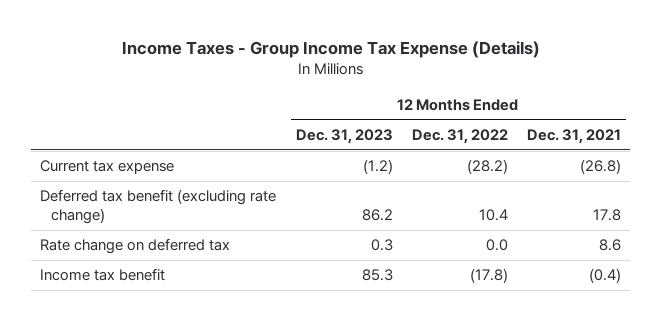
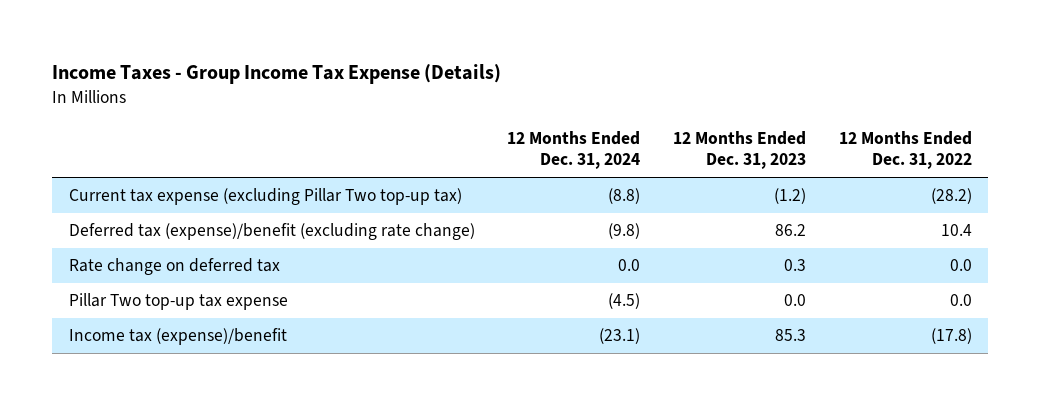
[526,128,621,144] Dec. 31, 2021 -> none
none -> [507,130,641,170] 12 Months Ended Dec. 31, 2024
[40,160,175,175] Current tax expense -> [68,188,462,206] Current tax expense (excluding Pillar Two top-up tax)
[40,189,277,224] Deferred tax benefit (excluding rate change) -> [68,223,475,241] Deferred tax (expense)/benefit (excluding rate change)
none -> [68,293,288,311] Pillar Two top-up tax expense
[40,268,166,282] Income tax benefit -> [68,328,287,346] Income tax (expense)/benefit

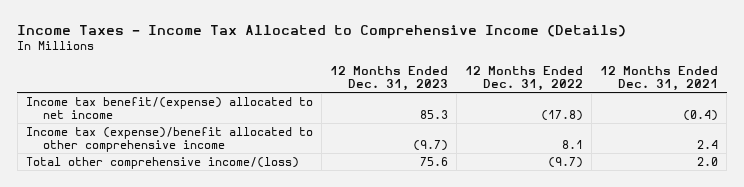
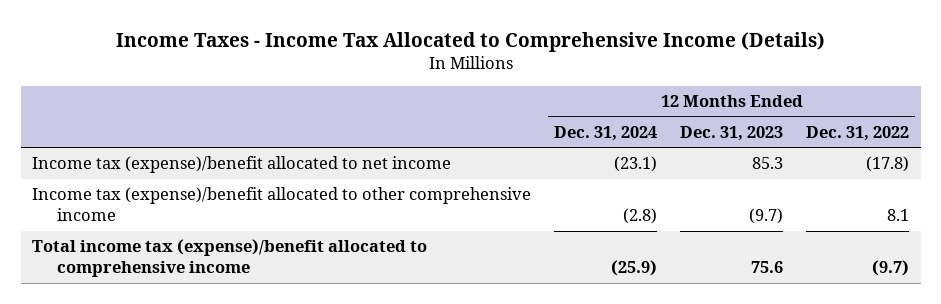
[600,65,719,92] 12 Months Ended Dec. 31, 2021 -> none
none -> [554,125,658,141] Dec. 31, 2024
[25,97,313,120] Income tax benefit/(expense) allocated to net income -> [32,156,452,174] Income tax (expense)/benefit allocated to net income
[25,157,299,170] Total other comprehensive income/(loss) -> [32,239,428,278] Total income tax (expense)/benefit allocated to comprehensive income

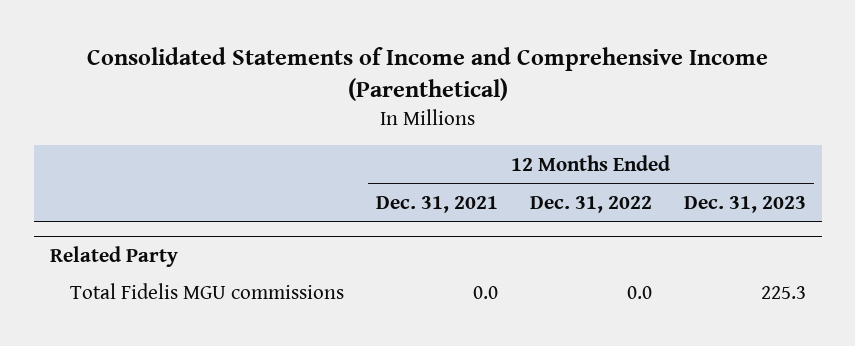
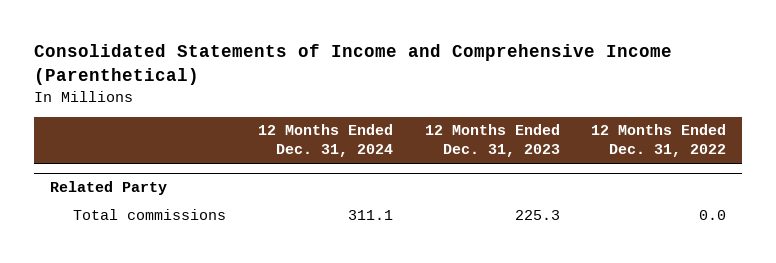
[375,195,498,213] Dec. 31, 2021 -> none
none -> [257,124,393,158] 12 Months Ended Dec. 31, 2024
[69,283,344,300] Total Fidelis MGU commissions -> [72,208,226,220] Total commissions

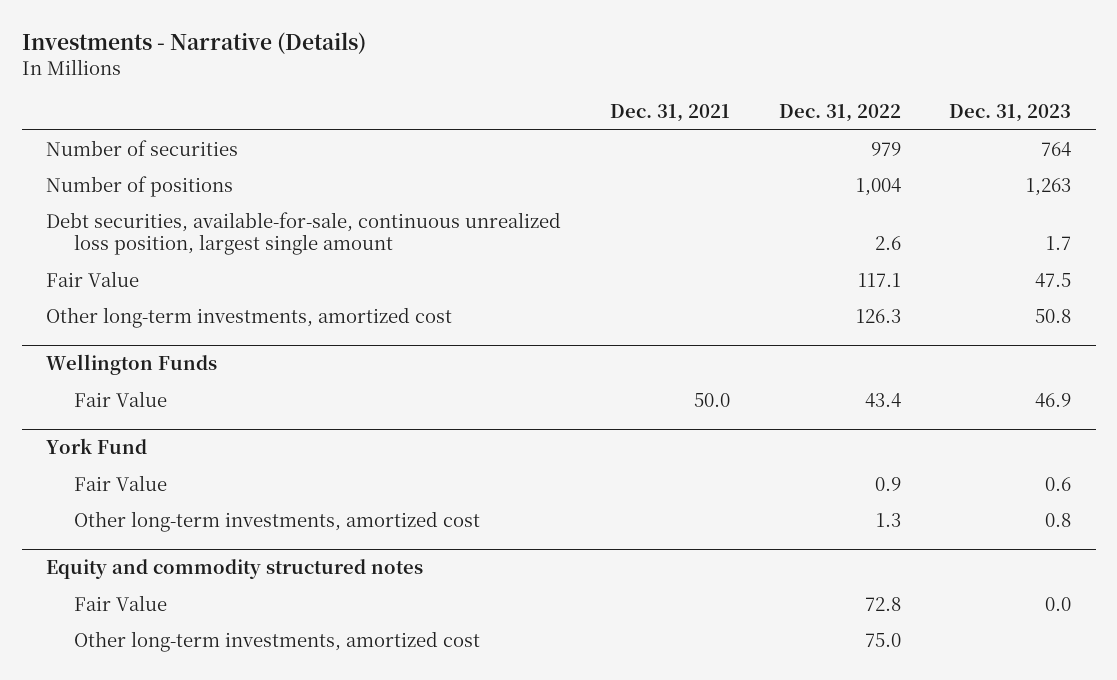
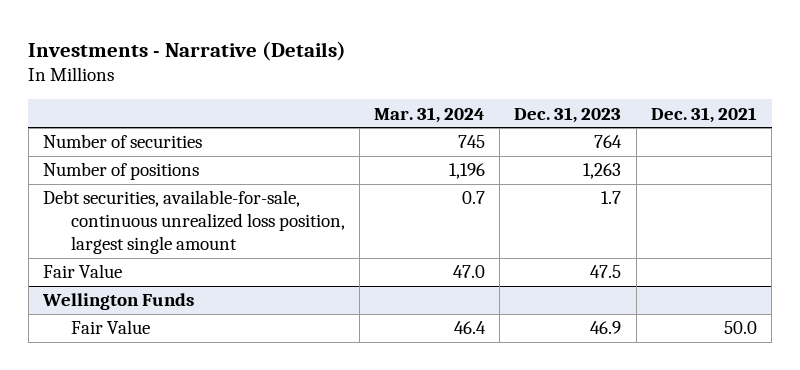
[778,104,901,123] Dec. 31, 2022 -> none
none -> [374,106,486,123] Mar. 31, 2024
[45,306,452,328] Other long-term investments, amortized cost -> none
[45,438,147,455] York Fund -> none
[73,474,167,491] Fair Value -> none
[73,510,480,532] Other long-term investments, amortized cost -> none
[45,559,423,580] Equity and commodity structured notes -> none
[73,594,167,611] Fair Value -> none
[73,630,480,652] Other long-term investments, amortized cost -> none

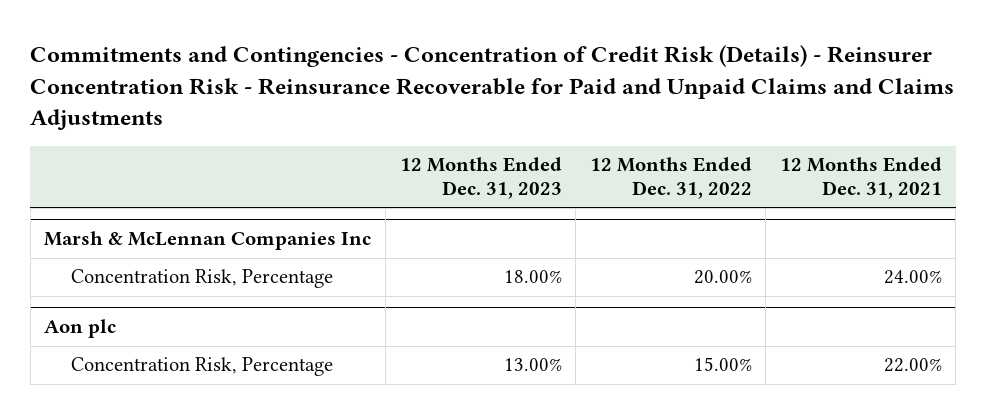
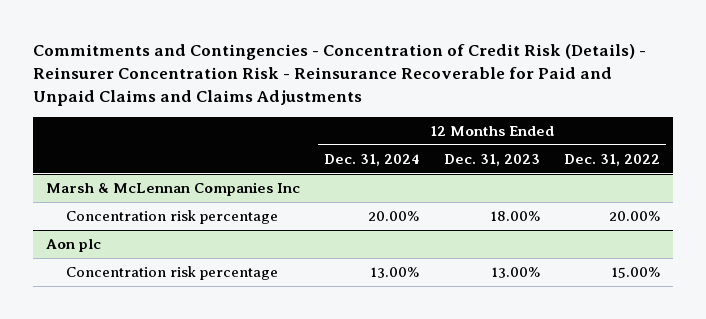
[779,157,942,200] 12 Months Ended Dec. 31, 2021 -> none
none -> [324,153,420,166] Dec. 31, 2024
[70,269,333,289] Concentration Risk, Percentage -> [65,210,278,225] Concentration risk percentage
[70,357,333,377] Concentration Risk, Percentage -> [65,266,278,281] Concentration risk percentage

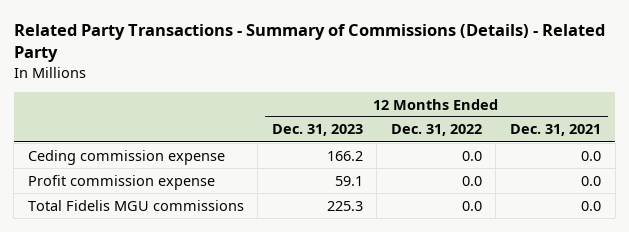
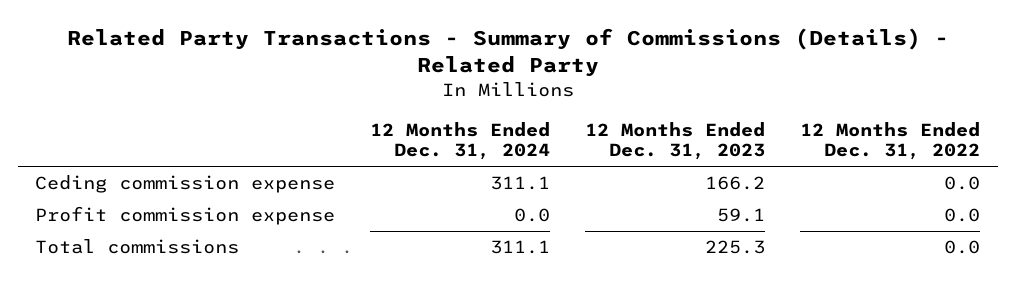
[509,124,601,137] Dec. 31, 2021 -> none
none -> [370,121,551,161] 12 Months Ended Dec. 31, 2024
[27,199,244,211] Total Fidelis MGU commissions -> [35,239,240,255] Total commissions

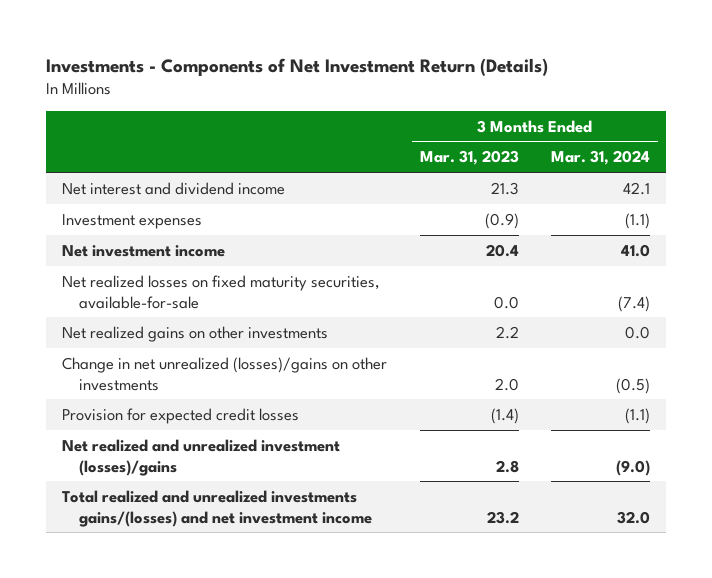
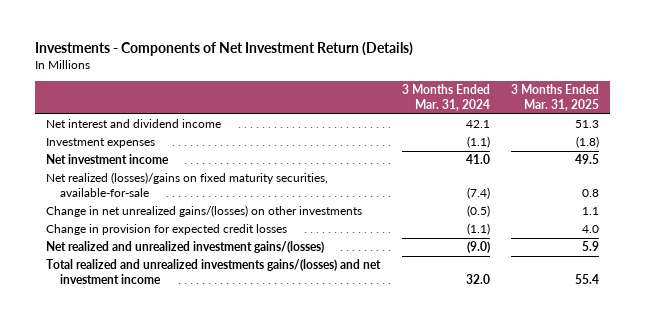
[419,150,519,166] Mar. 31, 2023 -> none
none -> [511,84,600,111] 3 Months Ended Mar. 31, 2025
[62,325,329,342] Net realized gains on other investments -> none
[62,274,381,309] Net realized losses on fixed maturity securities, available-for-sale -> [45,172,328,197] Net realized (losses)/gains on fixed maturity securities, available-for-sale
[62,356,388,391] Change in net unrealized (losses)/gains on other investments -> [45,205,362,218] Change in net unrealized gains/(losses) on other investments
[62,407,300,424] Provision for expected credit losses -> [45,224,287,236] Change in provision for expected credit losses
[62,438,341,476] Net realized and unrealized investment (losses)/gains -> [45,241,324,254] Net realized and unrealized investment gains/(losses)

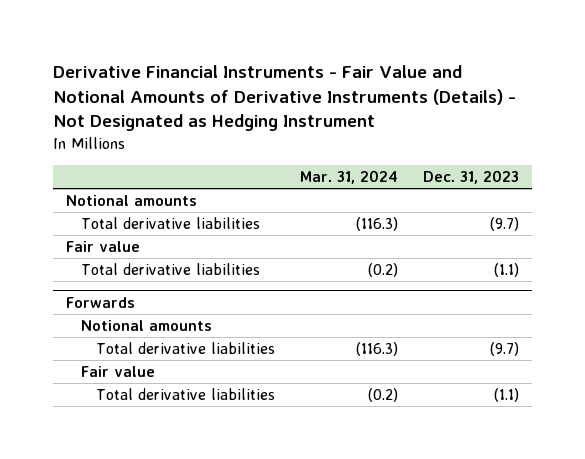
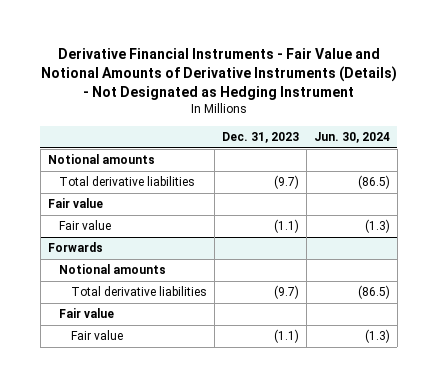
[300,170,399,185] Mar. 31, 2024 -> none
none -> [313,131,390,143] Jun. 30, 2024
[80,263,260,276] Total derivative liabilities -> [59,220,112,231] Fair value
[95,388,275,401] Total derivative liabilities -> [70,330,123,341] Fair value

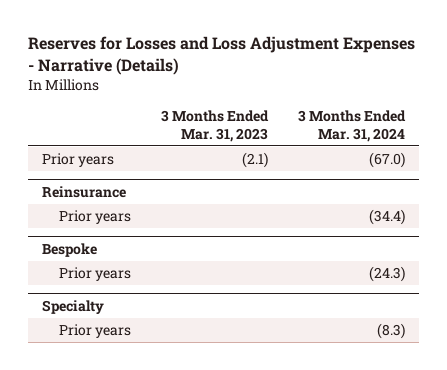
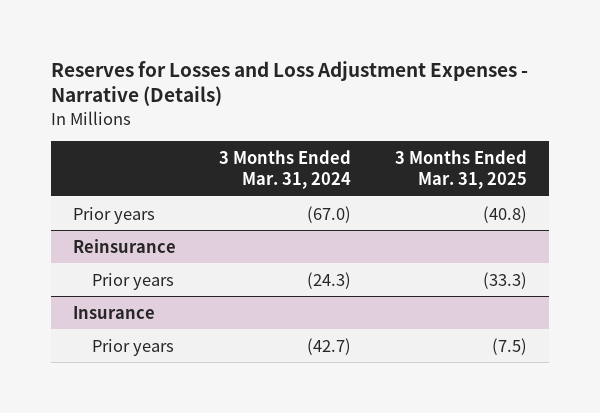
[160,110,269,142] 3 Months Ended Mar. 31, 2023 -> none
none -> [395,149,528,190] 3 Months Ended Mar. 31, 2025
[59,210,132,225] Prior years -> none
[42,242,98,257] Bespoke -> none
[42,299,105,314] Specialty -> [72,305,155,319] Insurance
[376,323,405,340] (8.3) -> [307,337,352,355] (42.7)

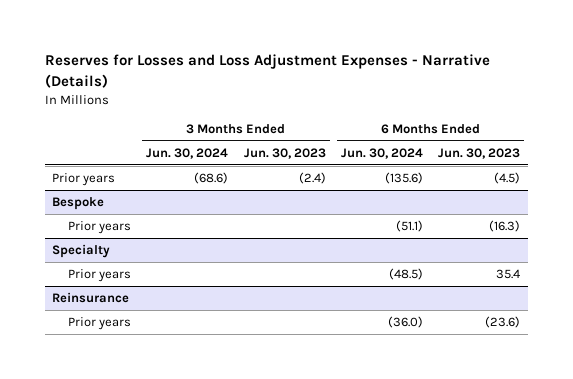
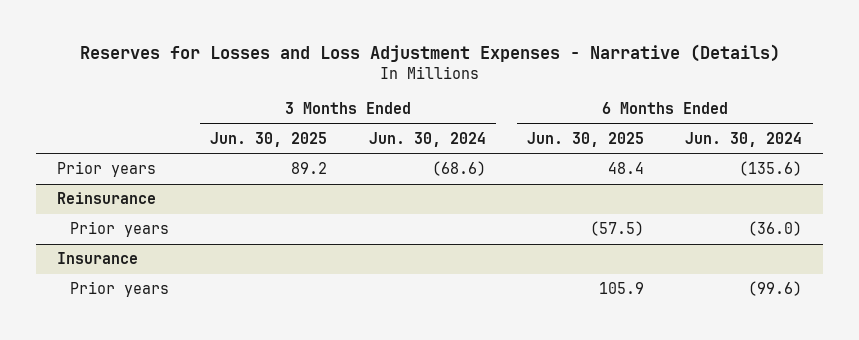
[243,147,326,159] Jun. 30, 2023 -> none
[438,147,521,159] Jun. 30, 2023 -> none
none -> [210,131,328,147] Jun. 30, 2025
none -> [526,131,644,147] Jun. 30, 2025
[52,197,105,211] Bespoke -> none
[67,221,131,235] Prior years -> none
[52,244,111,259] Specialty -> none
[67,269,131,283] Prior years -> none
none -> [56,252,138,265] Insurance
none -> [69,281,169,298] Prior years

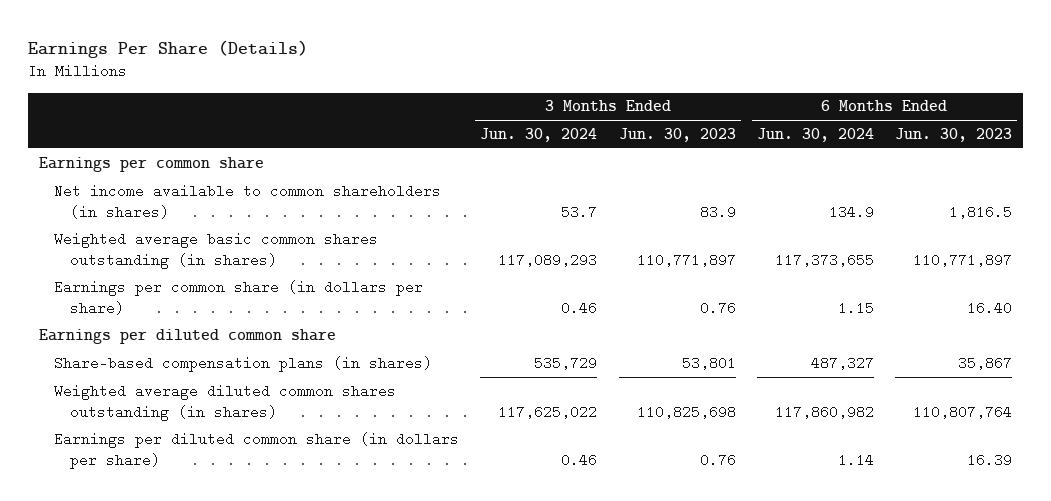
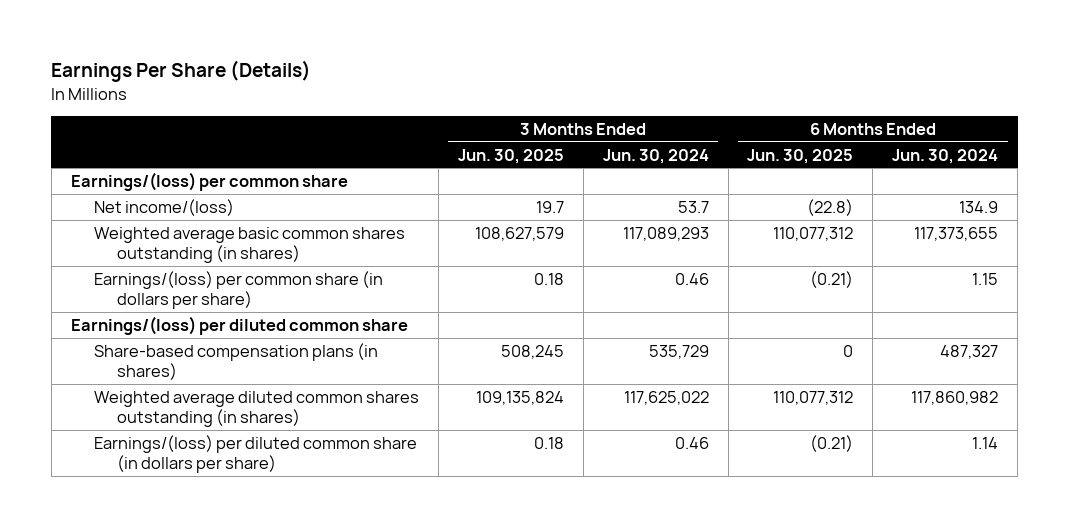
[618,128,736,143] Jun. 30, 2023 -> none
[894,128,1012,143] Jun. 30, 2023 -> none
none -> [457,148,564,164] Jun. 30, 2025
none -> [747,148,854,164] Jun. 30, 2025
[38,156,264,172] Earnings per common share -> [70,171,348,191] Earnings/(loss) per common share
[54,183,442,219] Net income available to common shareholders (in shares) -> [93,198,234,216] Net income/(loss)
[54,279,424,315] Earnings per common share (in dollars per share) -> [93,270,383,309] Earnings/(loss) per common share (in dollars per share)
[38,328,336,344] Earnings per diluted common share -> [70,315,408,335] Earnings/(loss) per diluted common share
[54,431,460,469] Earnings per diluted common share (in dollars per share) -> [93,434,417,473] Earnings/(loss) per diluted common share (in dollars per share)

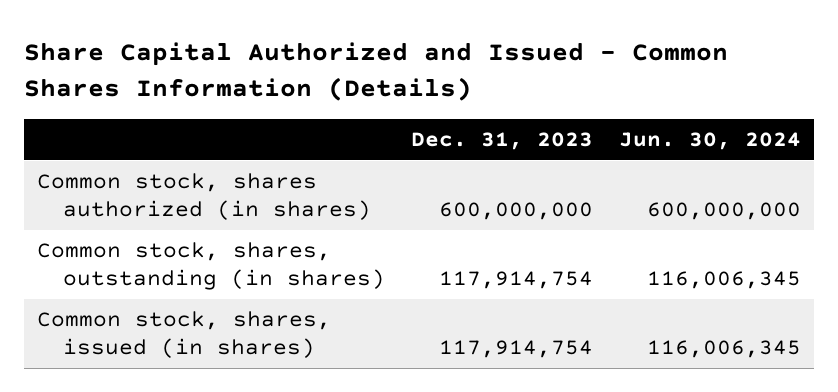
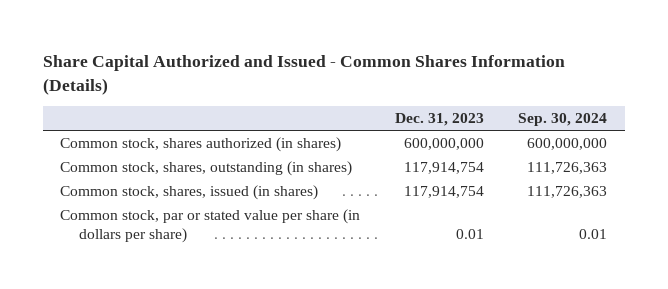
[619,132,802,151] Jun. 30, 2024 -> none
none -> [518,113,608,127] Sep. 30, 2024
none -> [60,209,361,244] Common stock, par or stated value per share (in dollars per share)

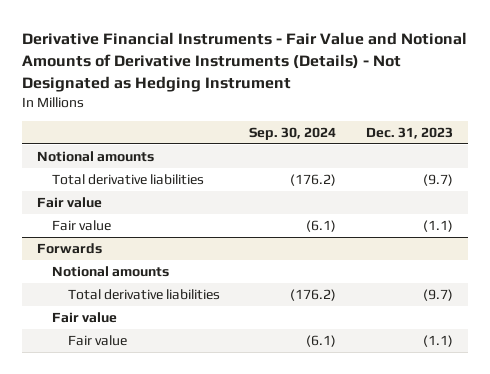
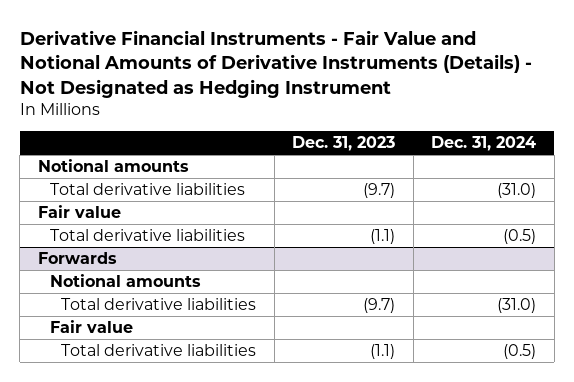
[249,126,337,140] Sep. 30, 2024 -> none
none -> [431,136,537,152] Dec. 31, 2024
[52,220,112,232] Fair value -> [49,229,245,242] Total derivative liabilities
[67,335,127,347] Fair value -> [61,344,257,357] Total derivative liabilities

